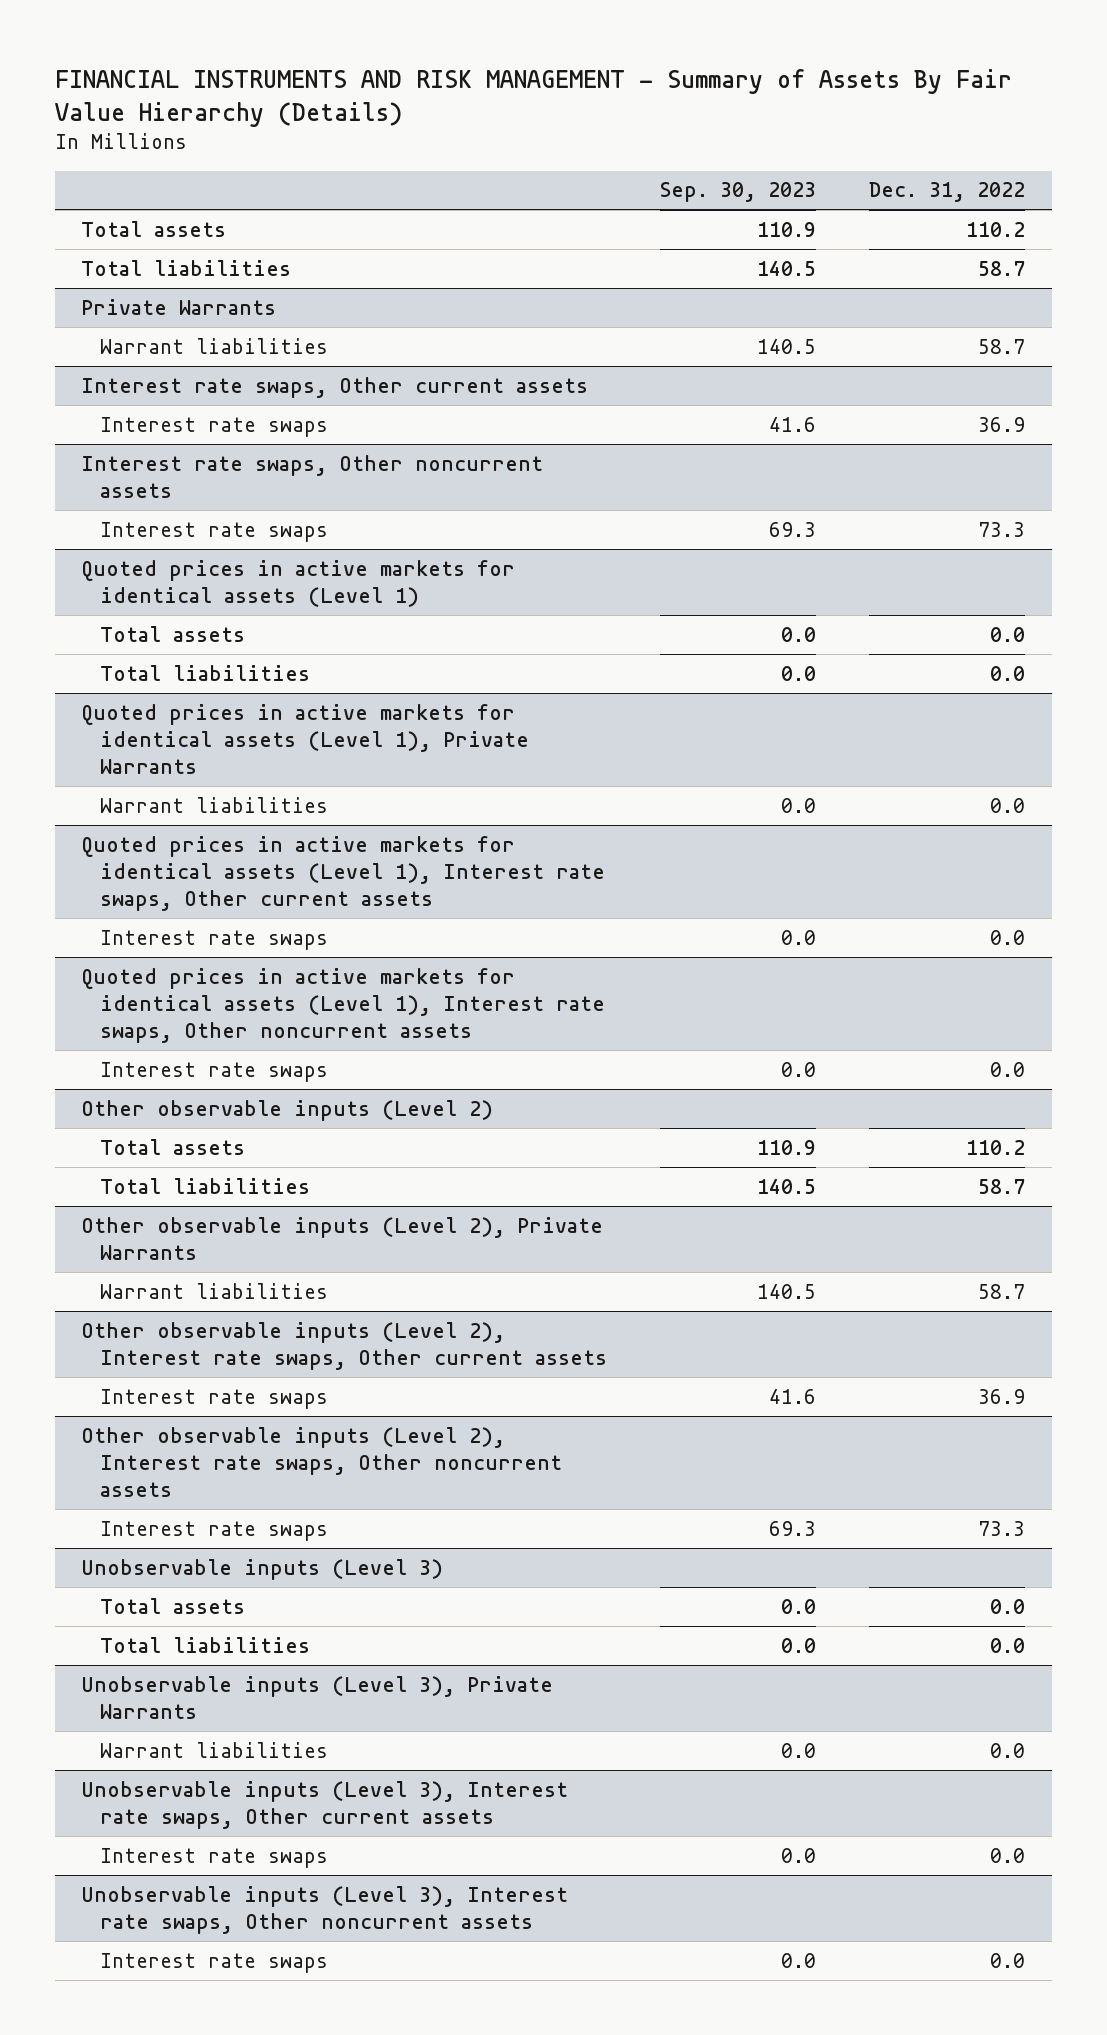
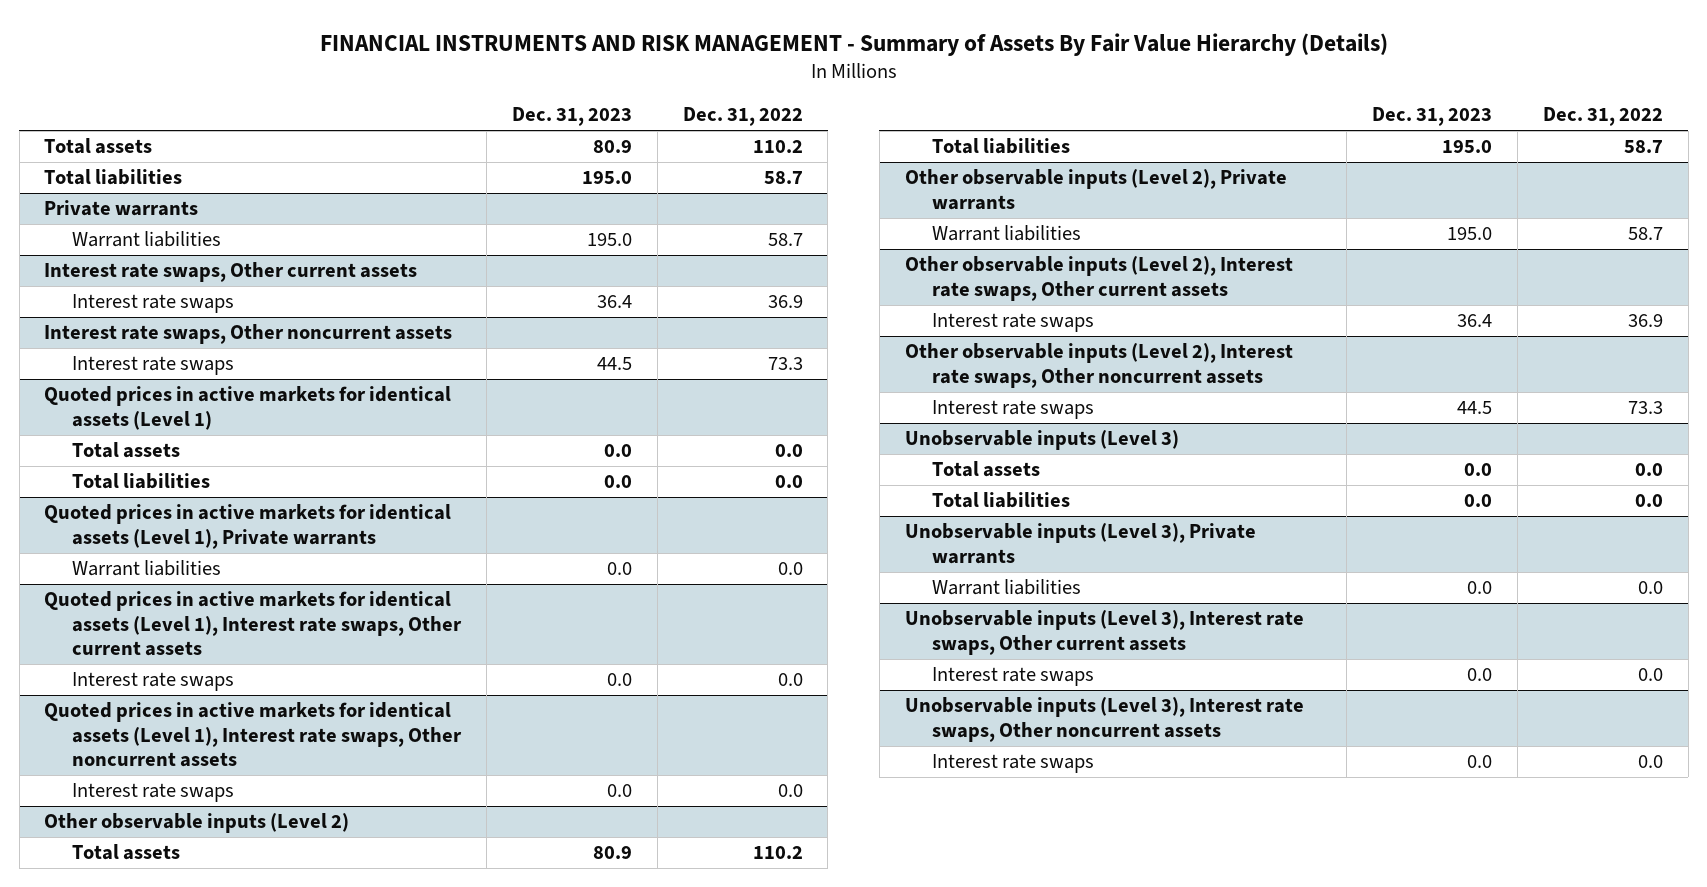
[659,182,816,203] Sep. 30, 2023 -> none
none -> [511,107,632,127] Dec. 31, 2023
[81,298,277,315] Private Warrants -> [44,200,199,217] Private warrants
[81,703,529,774] Quoted prices in active markets for identical assets (Level 1), Private Warrants -> [44,504,452,549] Quoted prices in active markets for identical assets (Level 1), Private warrants
[81,1216,604,1260] Other observable inputs (Level 2), Private Warrants -> [904,169,1287,210] Other observable inputs (Level 2), Private warrants
[81,1675,554,1719] Unobservable inputs (Level 3), Private Warrants -> [904,523,1256,564] Unobservable inputs (Level 3), Private warrants

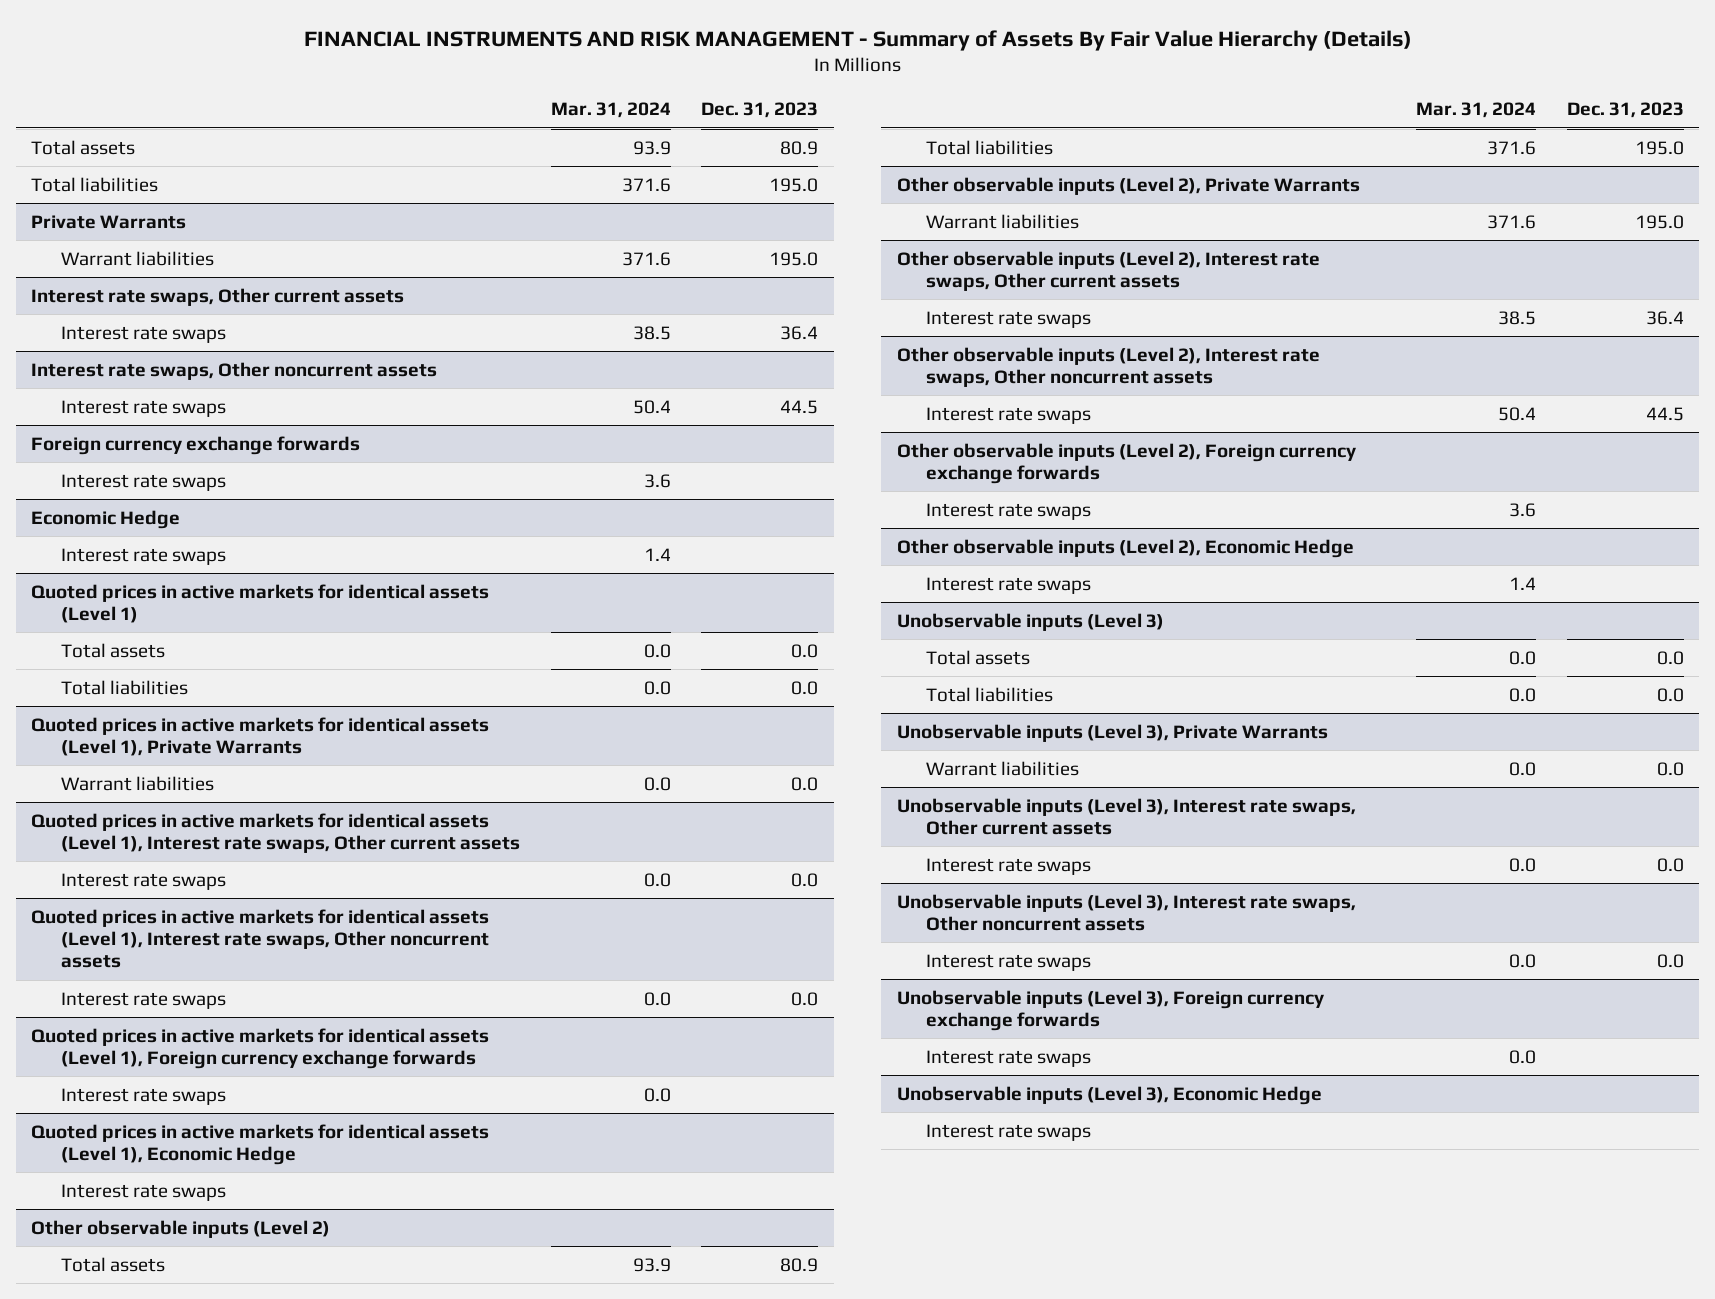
[682,107,803,127] Dec. 31, 2022 -> none
none -> [550,102,671,119] Mar. 31, 2024
[44,200,199,217] Private warrants -> [31,214,187,229] Private Warrants
none -> [31,435,361,455] Foreign currency exchange forwards
none -> [60,473,226,491] Interest rate swaps
none -> [31,509,181,529] Economic Hedge
none -> [60,547,226,565] Interest rate swaps
[44,504,452,549] Quoted prices in active markets for identical assets (Level 1), Private warrants -> [31,716,490,757] Quoted prices in active markets for identical assets (Level 1), Private Warrants
none -> [31,1027,490,1070] Quoted prices in active markets for identical assets (Level 1), Foreign currency exchange forwards
none -> [60,1087,226,1105] Interest rate swaps
none -> [31,1123,490,1166] Quoted prices in active markets for identical assets (Level 1), Economic Hedge
none -> [60,1183,226,1201] Interest rate swaps
[904,169,1287,210] Other observable inputs (Level 2), Private warrants -> [896,176,1360,195] Other observable inputs (Level 2), Private Warrants
none -> [896,442,1356,485] Other observable inputs (Level 2), Foreign currency exchange forwards
none -> [926,502,1092,520] Interest rate swaps
none -> [896,538,1354,558] Other observable inputs (Level 2), Economic Hedge
none -> [926,576,1092,594] Interest rate swaps
[904,523,1256,564] Unobservable inputs (Level 3), Private warrants -> [896,723,1328,742] Unobservable inputs (Level 3), Private Warrants
none -> [896,989,1324,1032] Unobservable inputs (Level 3), Foreign currency exchange forwards
none -> [926,1049,1092,1067] Interest rate swaps
none -> [896,1085,1322,1105] Unobservable inputs (Level 3), Economic Hedge
none -> [926,1123,1092,1141] Interest rate swaps

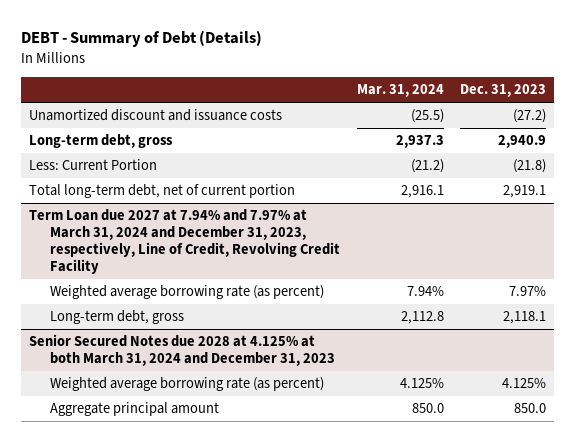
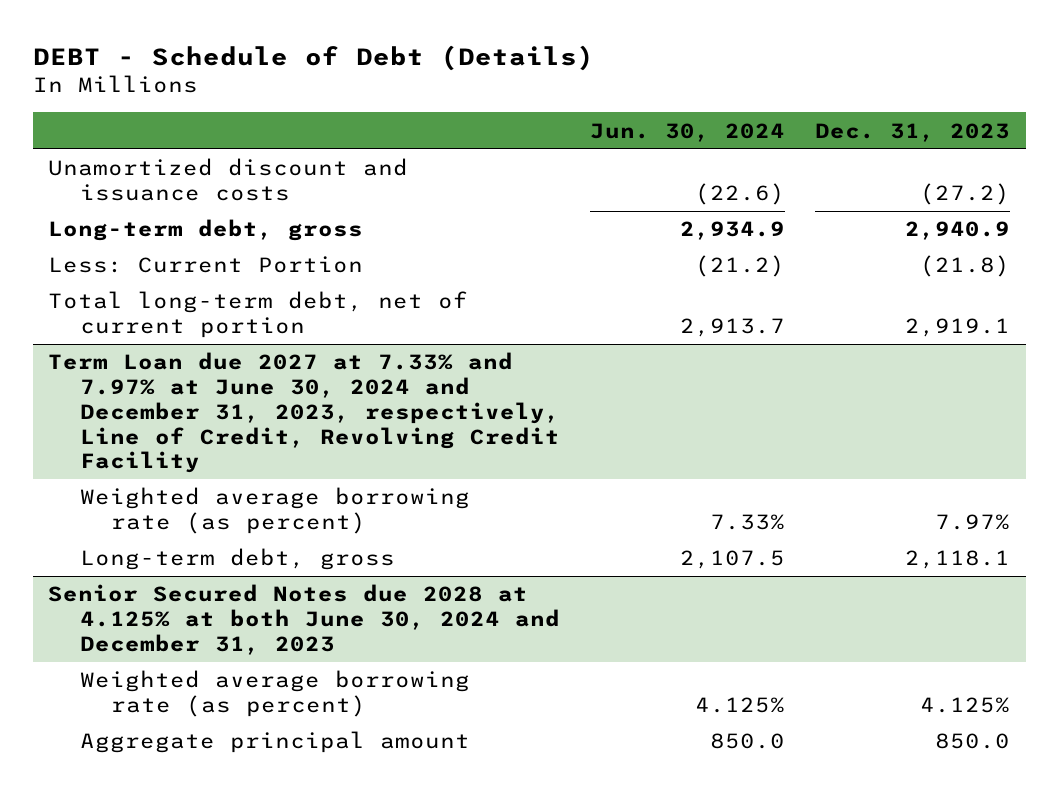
[20,30,262,48] DEBT - Summary of Debt (Details) -> [32,44,594,71] DEBT - Schedule of Debt (Details)
[356,84,444,98] Mar. 31, 2024 -> none
none -> [590,122,786,142] Jun. 30, 2024
[29,209,341,275] Term Loan due 2027 at 7.94% and 7.97% at March 31, 2024 and December 31, 2023, respectively, Line of Credit, Revolving Credit Facility -> [48,352,560,474] Term Loan due 2027 at 7.33% and 7.97% at June 30, 2024 and December 31, 2023, respectively, Line of Credit, Revolving Credit Facility
[29,334,336,367] Senior Secured Notes due 2028 at 4.125% at both March 31, 2024 and December 31, 2023 -> [48,584,560,655] Senior Secured Notes due 2028 at 4.125% at both June 30, 2024 and December 31, 2023

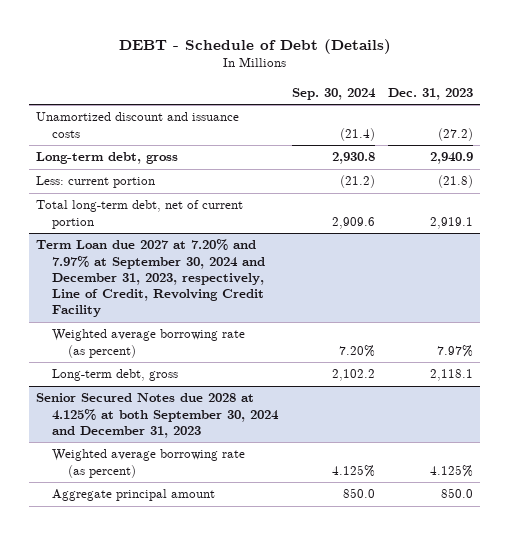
[590,122,786,142] Jun. 30, 2024 -> none
none -> [291,88,376,101] Sep. 30, 2024
[48,256,364,274] Less: Current Portion -> [36,176,156,189] Less: current portion
[48,352,560,474] Term Loan due 2027 at 7.33% and 7.97% at June 30, 2024 and December 31, 2023, respectively, Line of Credit, Revolving Credit Facility -> [36,239,266,318] Term Loan due 2027 at 7.20% and 7.97% at September 30, 2024 and December 31, 2023, respectively, Line of Credit, Revolving Credit Facility
[48,584,560,655] Senior Secured Notes due 2028 at 4.125% at both June 30, 2024 and December 31, 2023 -> [36,393,280,438] Senior Secured Notes due 2028 at 4.125% at both September 30, 2024 and December 31, 2023

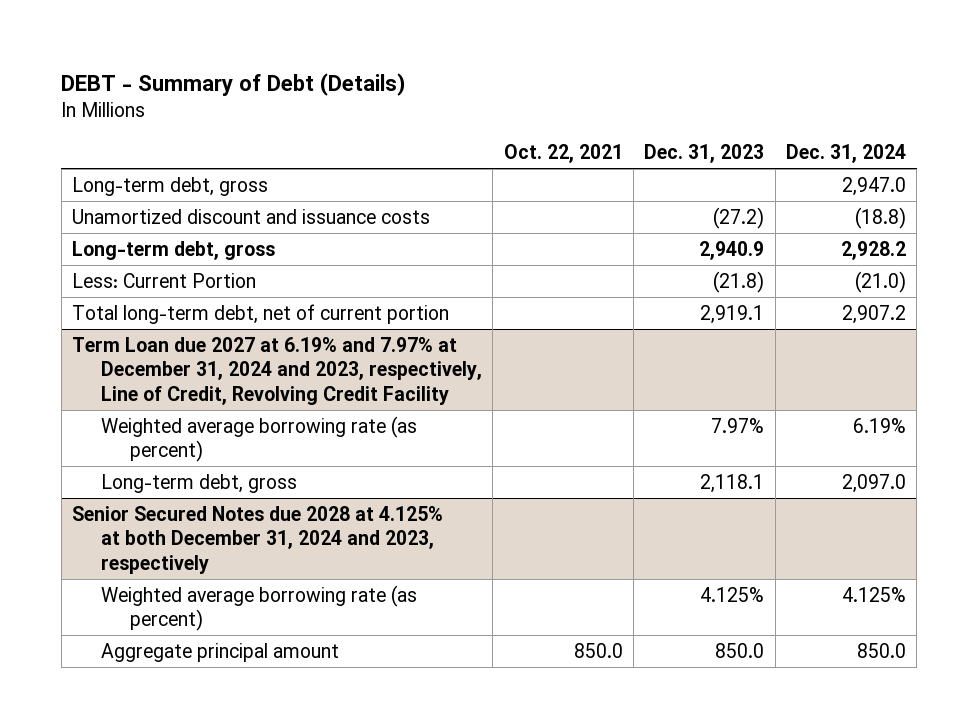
[118,38,391,54] DEBT - Schedule of Debt (Details) -> [61,73,407,97] DEBT - Summary of Debt (Details)
[291,88,376,101] Sep. 30, 2024 -> none
none -> [503,144,623,164] Oct. 22, 2021
none -> [786,144,907,164] Dec. 31, 2024
none -> [72,176,269,196] Long-term debt, gross
[36,176,156,189] Less: current portion -> [72,272,257,288] Less: Current Portion
[36,239,266,318] Term Loan due 2027 at 7.20% and 7.97% at September 30, 2024 and December 31, 2023, respectively, Line of Credit, Revolving Credit Facility -> [72,336,483,406] Term Loan due 2027 at 6.19% and 7.97% at December 31, 2024 and 2023, respectively, Line of Credit, Revolving Credit Facility
[36,393,280,438] Senior Secured Notes due 2028 at 4.125% at both September 30, 2024 and December 31, 2023 -> [72,505,444,575] Senior Secured Notes due 2028 at 4.125% at both December 31, 2024 and 2023, respectively

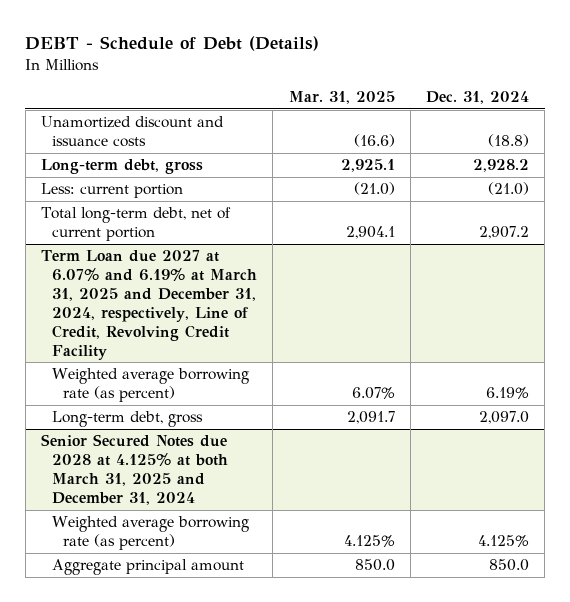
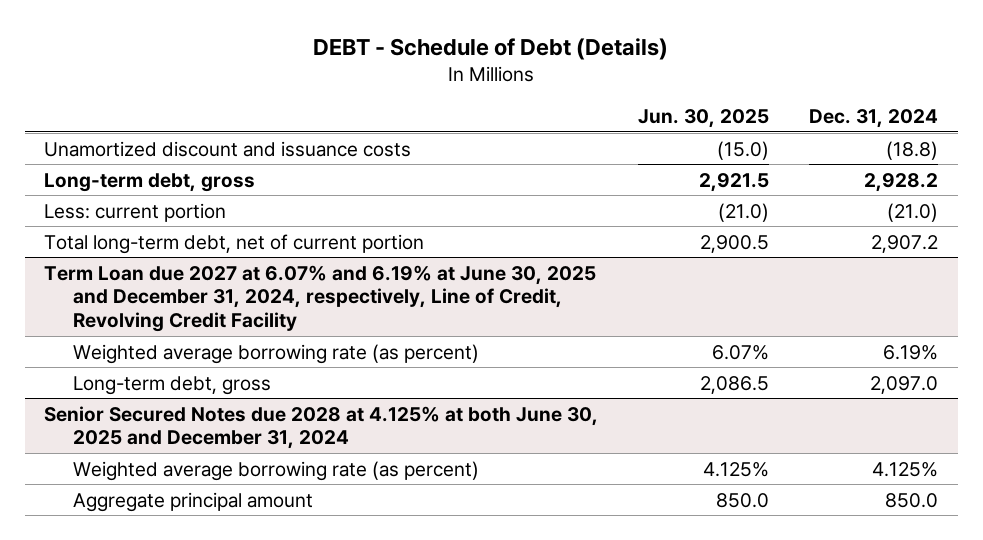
[288,91,395,105] Mar. 31, 2025 -> none
none -> [638,109,770,129] Jun. 30, 2025
[41,250,257,360] Term Loan due 2027 at 6.07% and 6.19% at March 31, 2025 and December 31, 2024, respectively, Line of Credit, Revolving Credit Facility -> [44,264,597,333] Term Loan due 2027 at 6.07% and 6.19% at June 30, 2025 and December 31, 2024, respectively, Line of Credit, Revolving Credit Facility
[41,434,228,505] Senior Secured Notes due 2028 at 4.125% at both March 31, 2025 and December 31, 2024 -> [44,405,599,450] Senior Secured Notes due 2028 at 4.125% at both June 30, 2025 and December 31, 2024

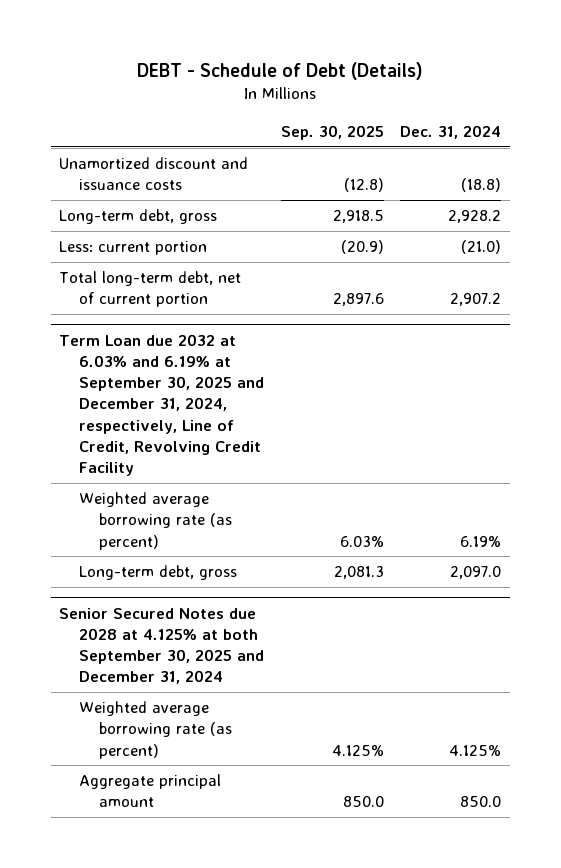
[638,109,770,129] Jun. 30, 2025 -> none
none -> [280,124,384,140] Sep. 30, 2025
[44,264,597,333] Term Loan due 2027 at 6.07% and 6.19% at June 30, 2025 and December 31, 2024, respectively, Line of Credit, Revolving Credit Facility -> [59,333,264,477] Term Loan due 2032 at 6.03% and 6.19% at September 30, 2025 and December 31, 2024, respectively, Line of Credit, Revolving Credit Facility
[44,405,599,450] Senior Secured Notes due 2028 at 4.125% at both June 30, 2025 and December 31, 2024 -> [59,607,264,685] Senior Secured Notes due 2028 at 4.125% at both September 30, 2025 and December 31, 2024

